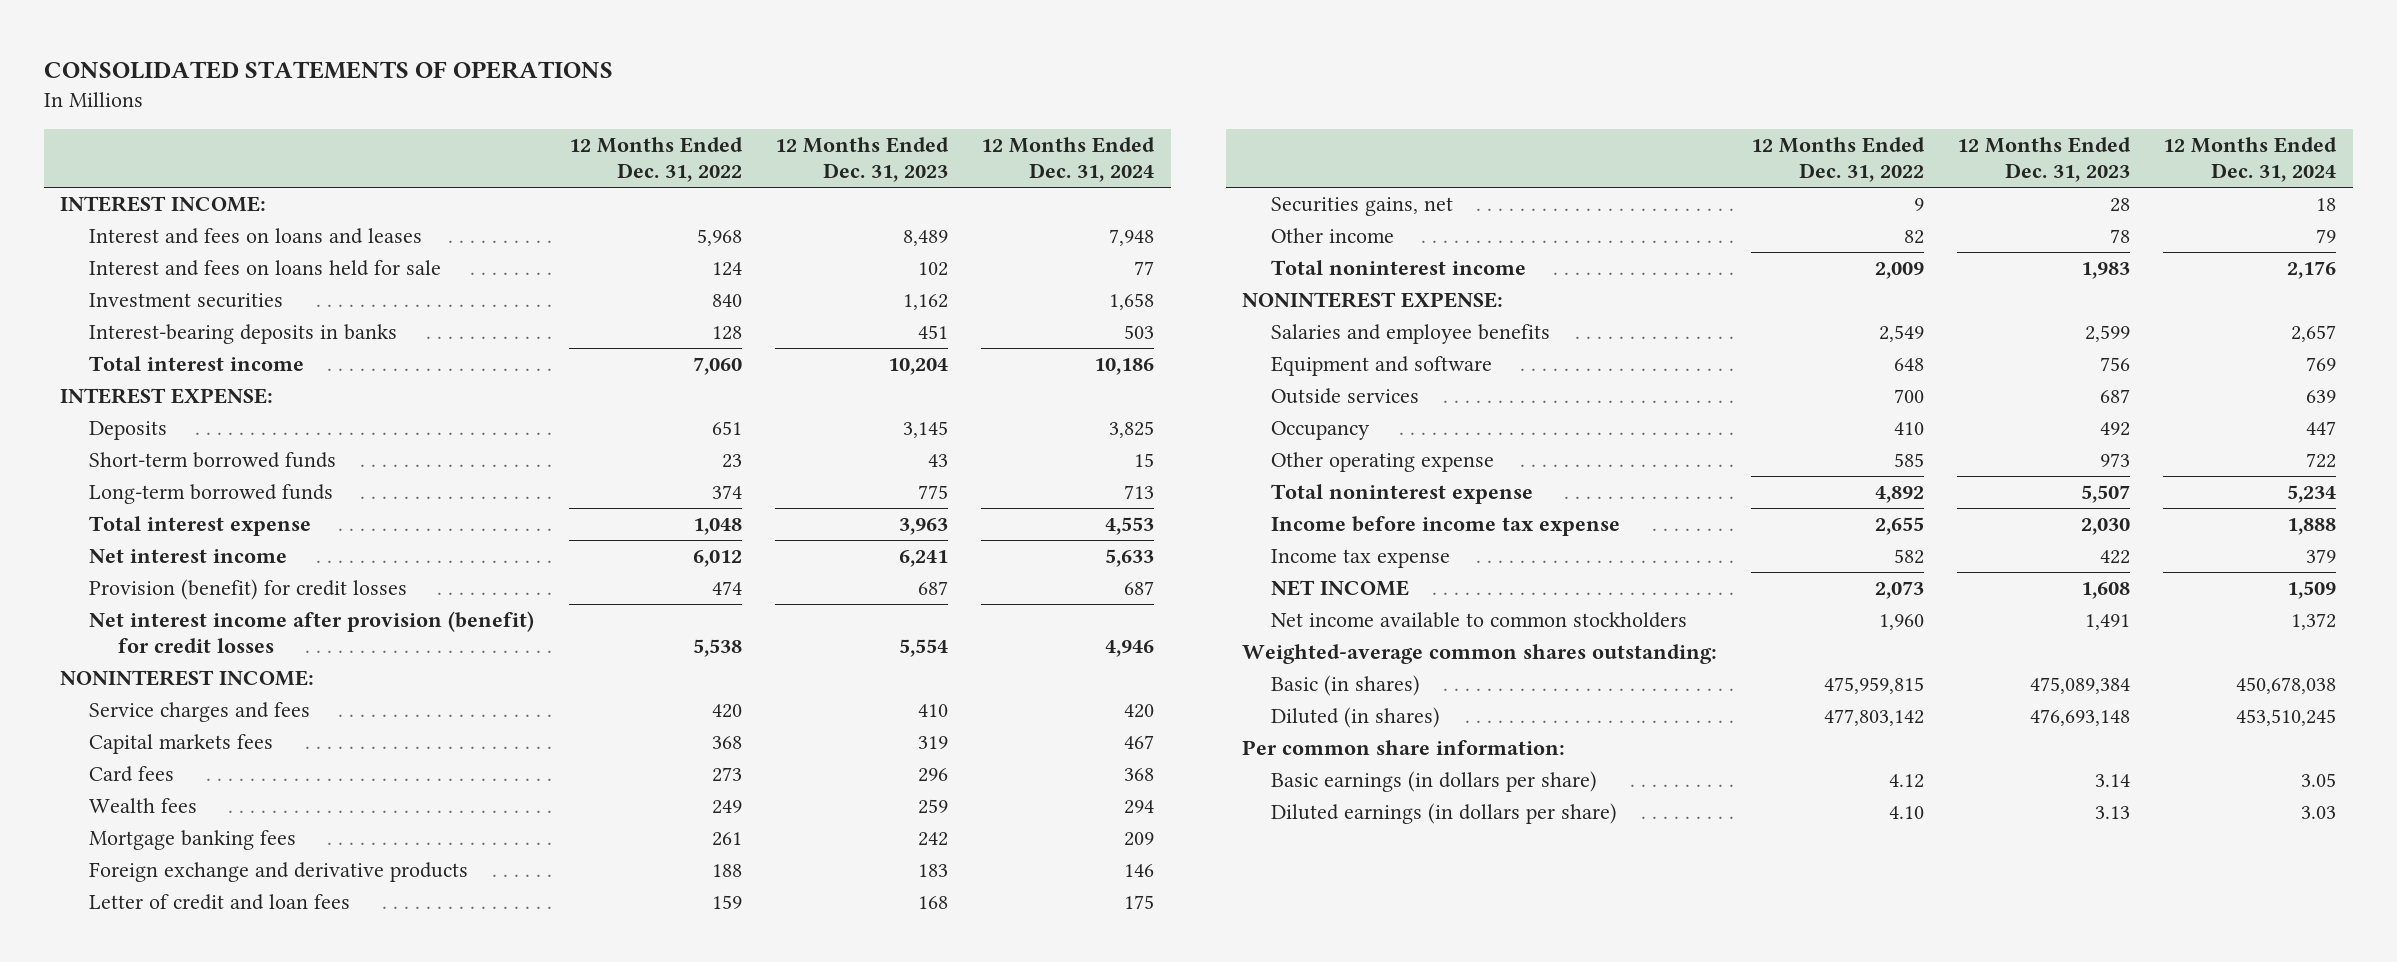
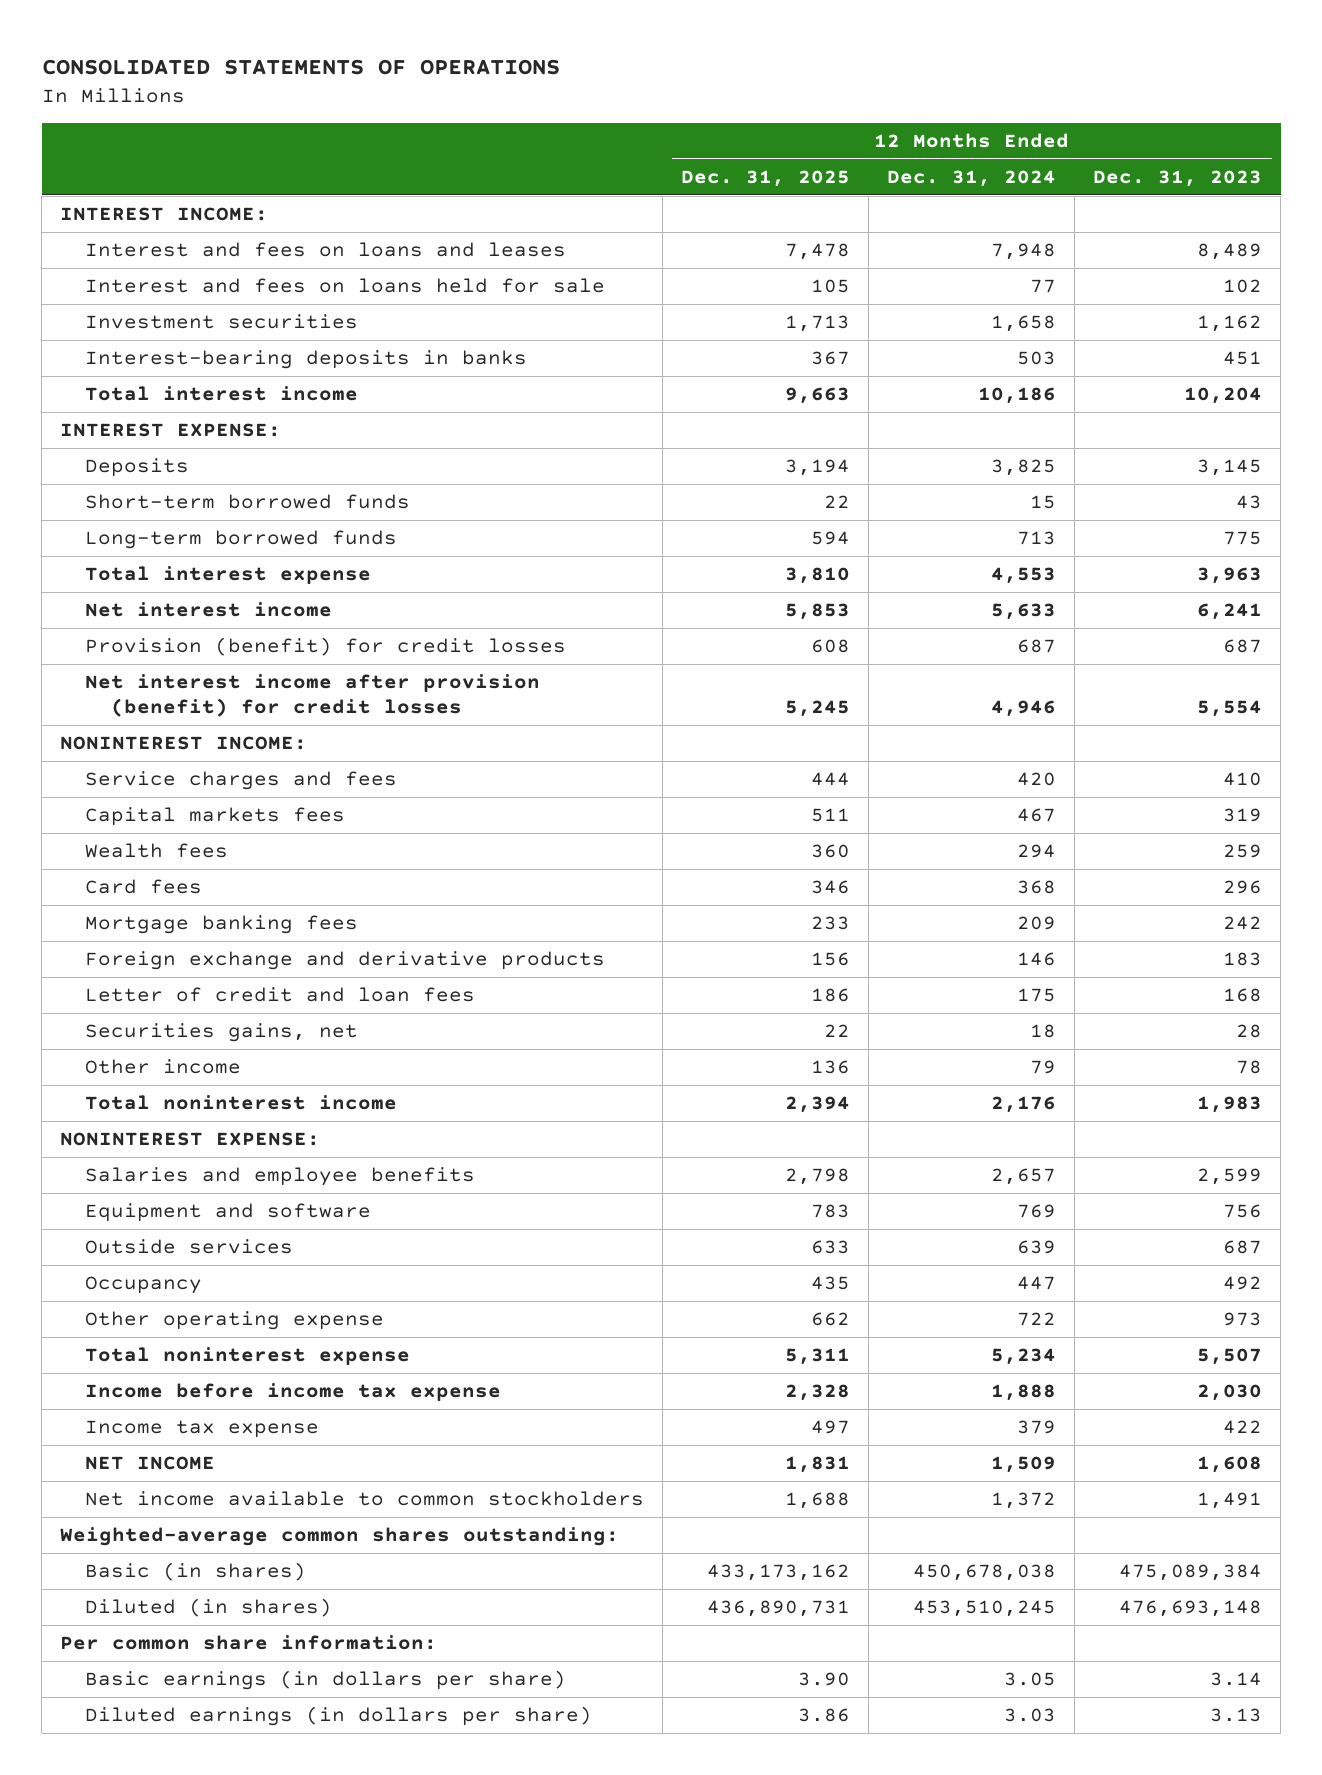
[568,137,743,183] 12 Months Ended Dec. 31, 2022 -> none
none -> [681,170,851,188] Dec. 31, 2025
[89,766,175,783] Card fees -> [85,879,203,895] Card fees

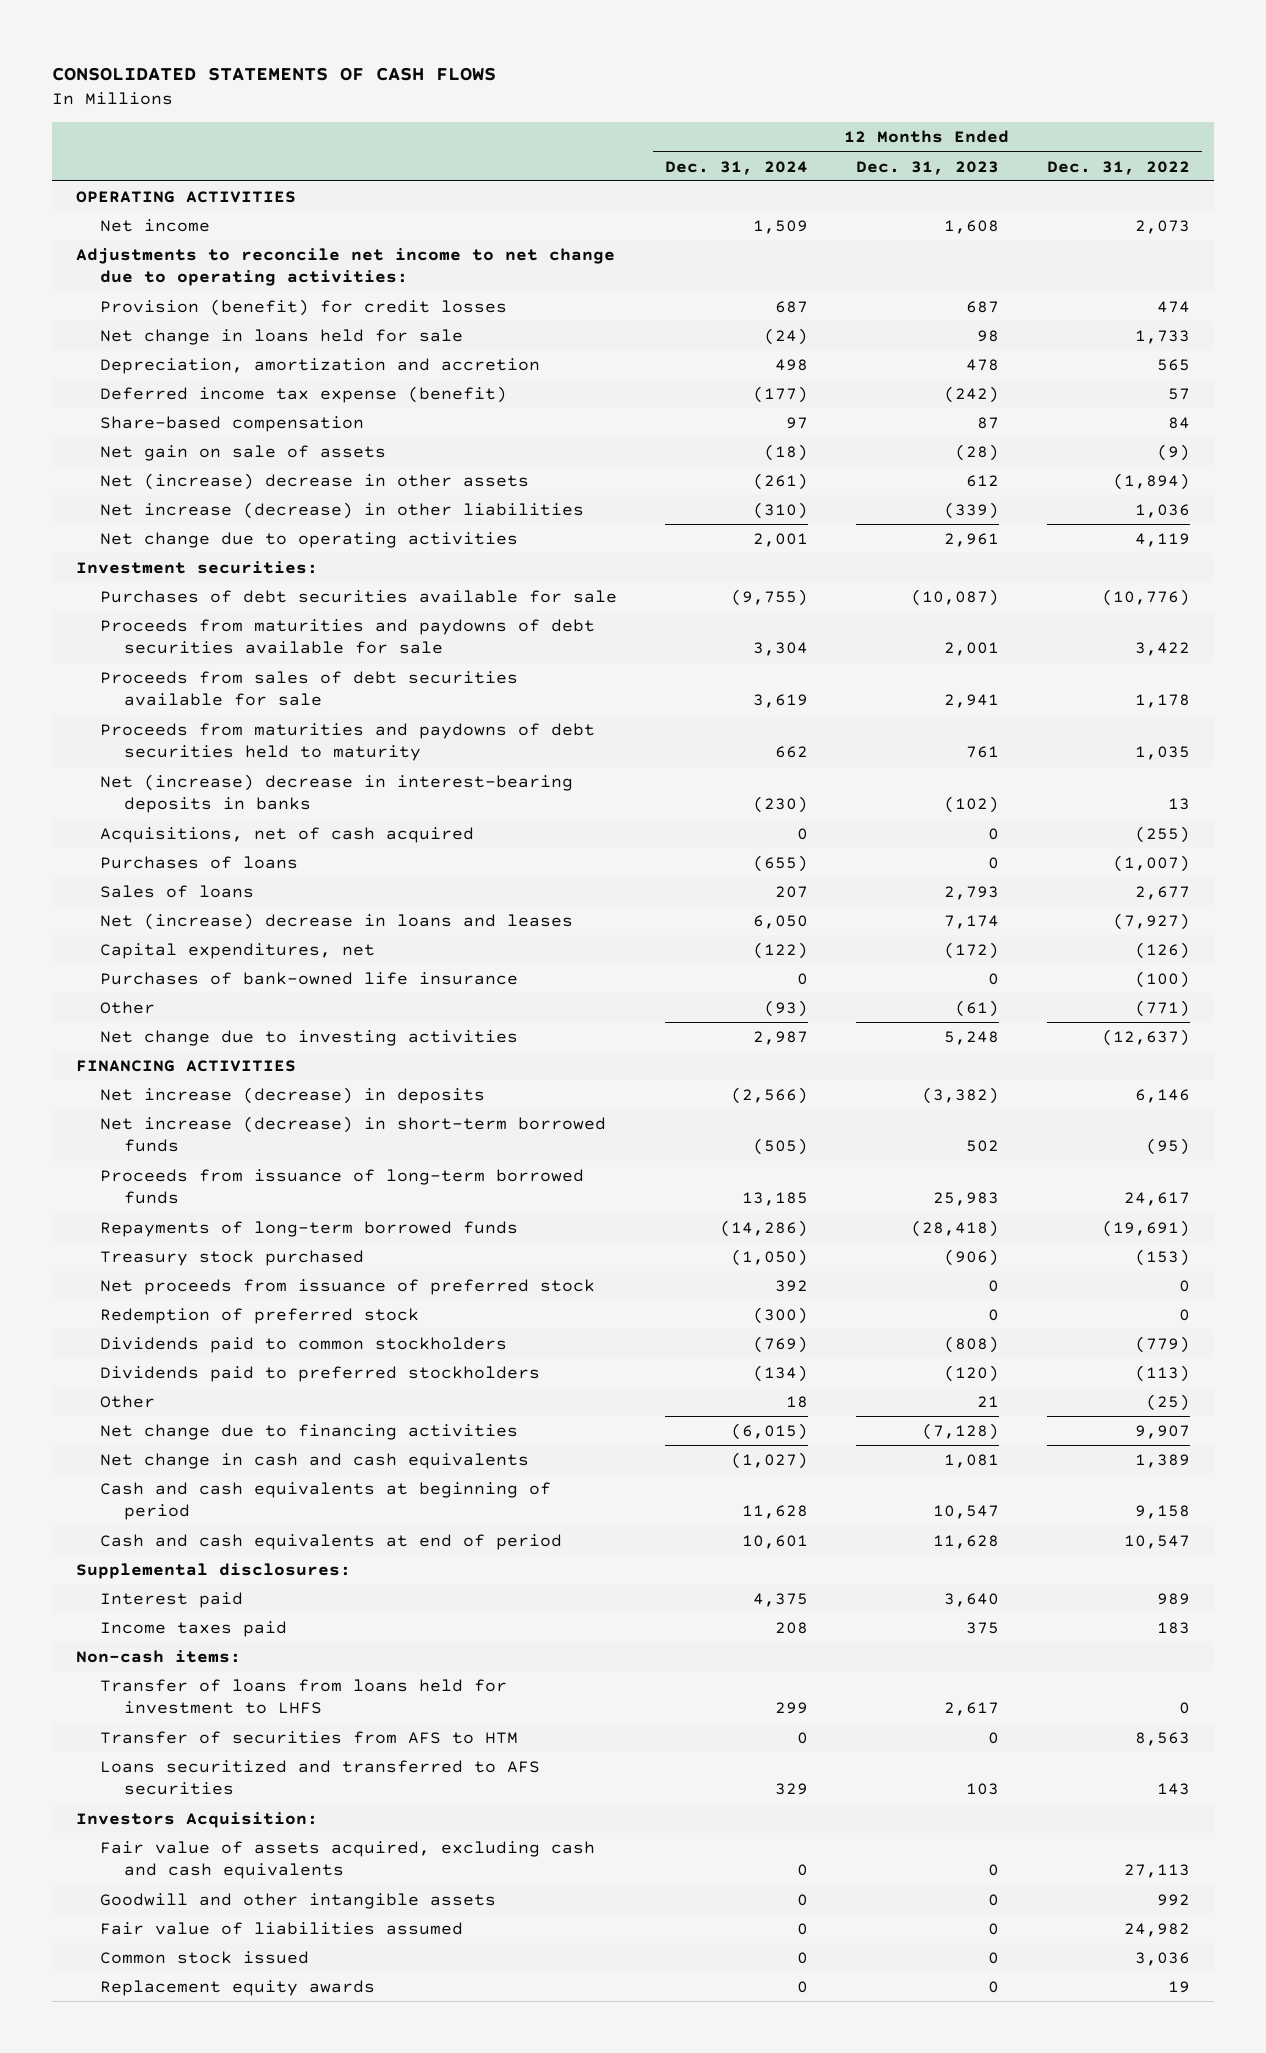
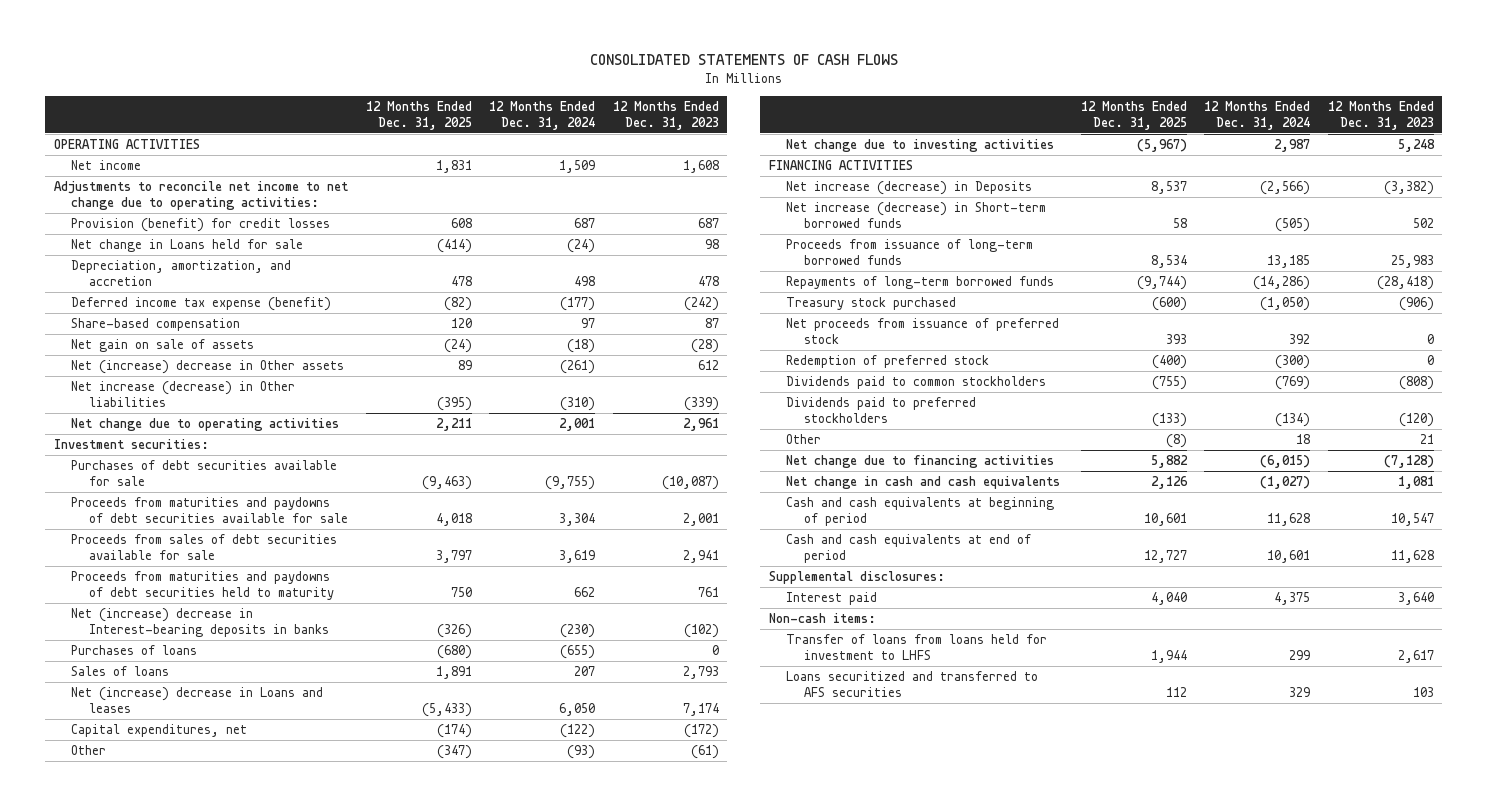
[1046,160,1190,175] Dec. 31, 2022 -> none
none -> [365,101,472,130] 12 Months Ended Dec. 31, 2025
[99,328,463,345] Net change in loans held for sale -> [71,239,304,253] Net change in Loans held for sale
[99,357,540,374] Depreciation, amortization and accretion -> [71,260,292,286] Depreciation, amortization, and accretion
[99,472,529,490] Net (increase) decrease in other assets -> [71,360,345,375] Net (increase) decrease in Other assets
[99,501,584,519] Net increase (decrease) in other liabilities -> [71,381,296,407] Net increase (decrease) in Other liabilities
[99,826,474,843] Acquisitions, net of cash acquired -> none
[99,773,573,814] Net (increase) decrease in interest-bearing deposits in banks -> [71,608,330,637] Net (increase) decrease in Interest-bearing deposits in banks
[99,912,573,930] Net (increase) decrease in loans and leases -> [71,687,324,713] Net (increase) decrease in Loans and leases
[99,971,518,985] Purchases of bank-owned life insurance -> none
[99,1086,485,1104] Net increase (decrease) in deposits -> [786,181,1033,196] Net increase (decrease) in Deposits
[99,1115,606,1153] Net increase (decrease) in short-term borrowed funds -> [786,202,1047,228] Net increase (decrease) in Short-term borrowed funds
[99,1620,287,1637] Income taxes paid -> none
[99,1730,518,1744] Transfer of securities from AFS to HTM -> none
[76,1811,319,1828] Investors Acquisition: -> none
[99,1840,595,1880] Fair value of assets acquired, excluding cash and cash equivalents -> none
[99,1892,496,1909] Goodwill and other intangible assets -> none
[99,1921,463,1935] Fair value of liabilities assumed -> none
[99,1950,309,1964] Common stock issued -> none
[99,1979,375,1996] Replacement equity awards -> none

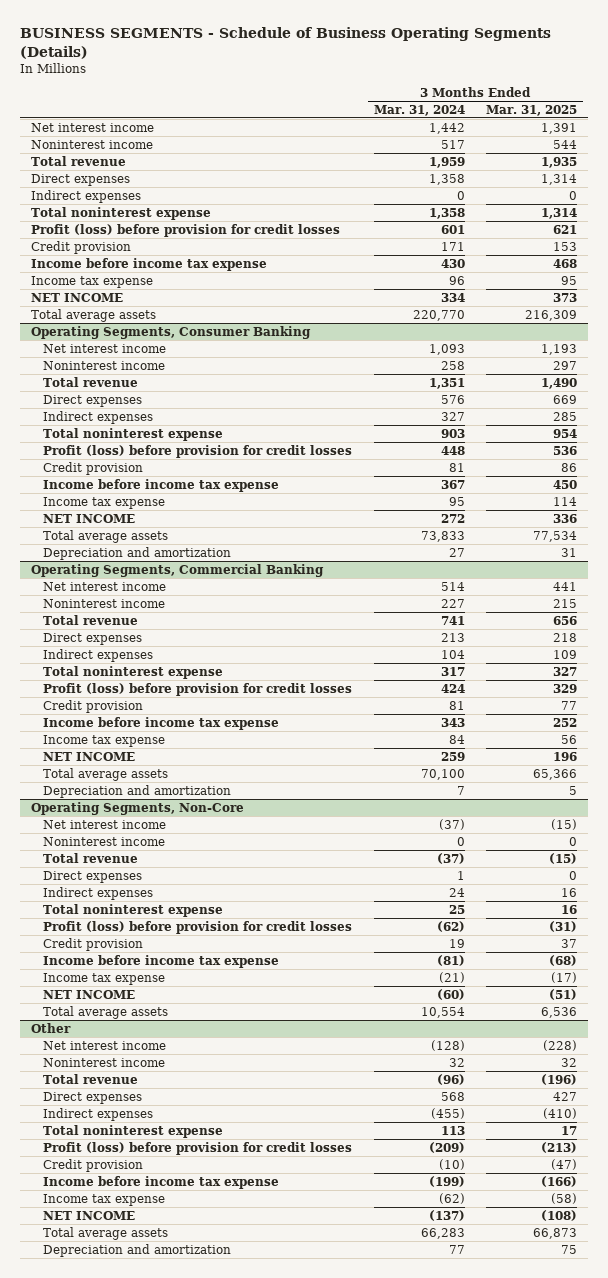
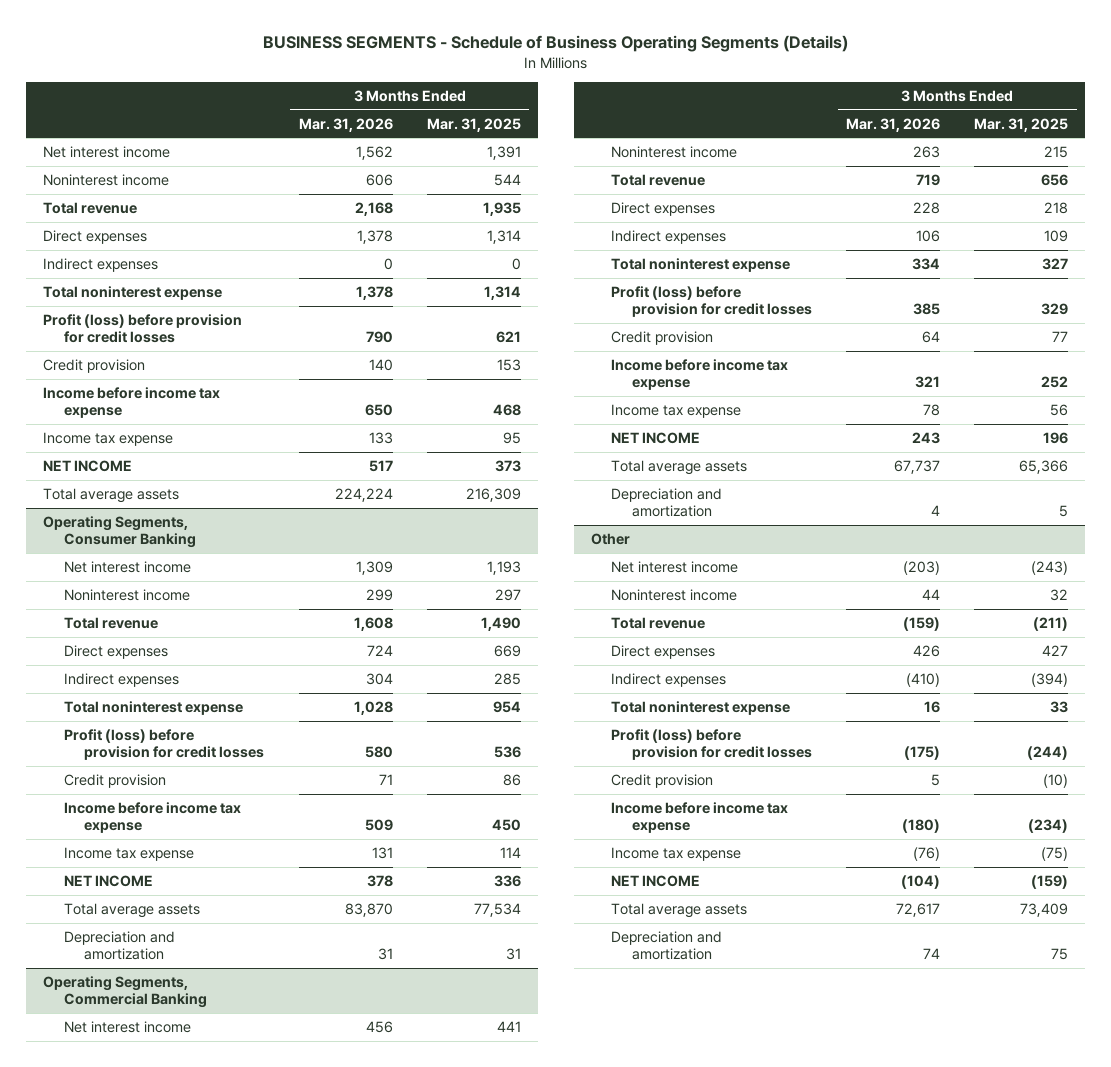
[373,104,465,116] Mar. 31, 2024 -> none
none -> [298,117,393,132] Mar. 31, 2026
[30,801,244,815] Operating Segments, Non-Core -> none
[43,819,167,829] Net interest income -> none
[43,836,166,846] Noninterest income -> none
[43,852,139,863] Total revenue -> none
[43,870,143,883] Direct expenses -> none
[43,886,154,900] Indirect expenses -> none
[43,903,224,917] Total noninterest expense -> none
[43,920,353,934] Profit (loss) before provision for credit losses -> none
[43,937,144,951] Credit provision -> none
[43,954,280,968] Income before income tax expense -> none
[43,972,166,985] Income tax expense -> none
[43,989,136,999] NET INCOME -> none
[43,1005,169,1019] Total average assets -> none
[543,1039,578,1051] (228) -> [1031,560,1069,575] (243)
[541,1073,578,1085] (196) -> [1033,616,1069,631] (211)
[543,1107,578,1119] (410) -> [1031,672,1069,687] (394)
[561,1125,578,1135] 17 -> [1050,700,1069,713] 33
[541,1141,578,1153] (213) -> [1027,746,1069,761] (244)
[551,1158,578,1170] (47) -> [1043,773,1069,788] (10)
[541,1175,578,1187] (166) -> [1028,819,1069,834] (234)
[551,1192,578,1204] (58) -> [1041,846,1069,861] (75)
[541,1209,578,1221] (108) -> [1031,874,1069,889] (159)
[533,1227,578,1239] 66,873 -> [1020,902,1069,917] 73,409

